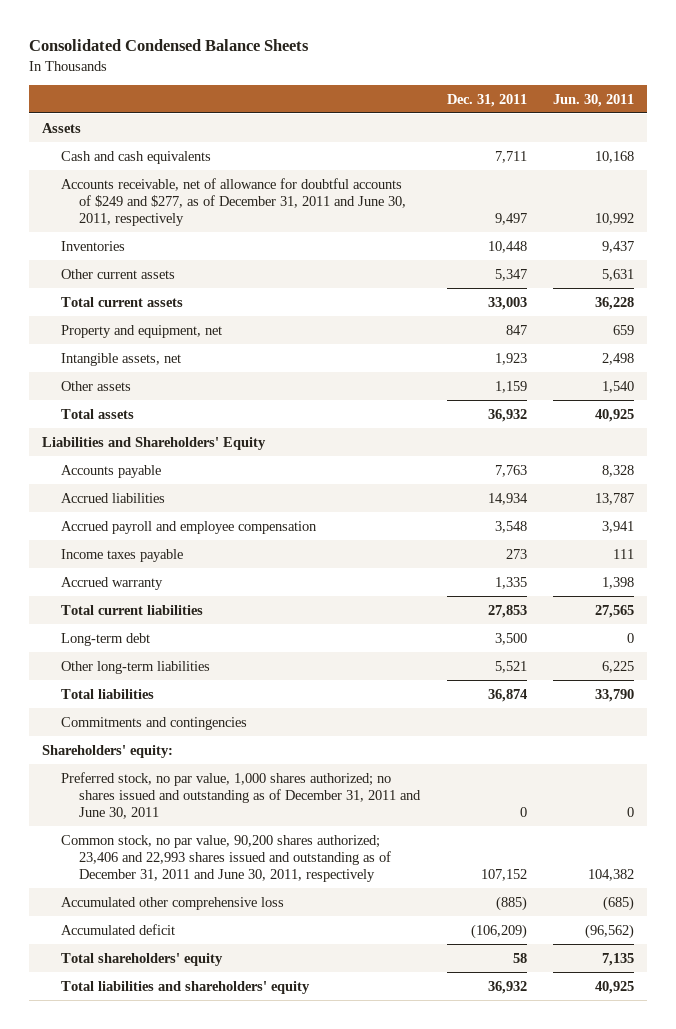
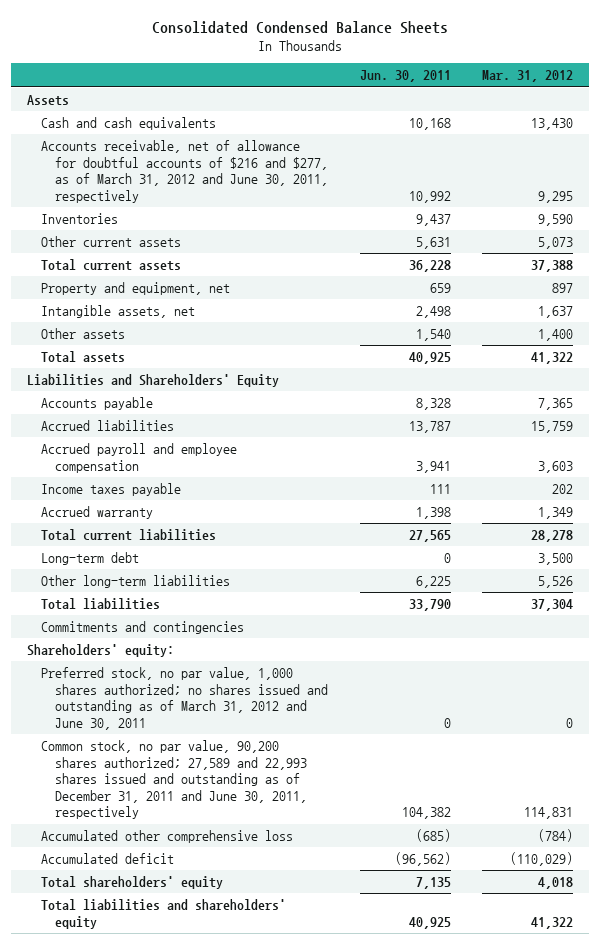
[446,93,527,107] Dec. 31, 2011 -> none
none -> [482,70,574,83] Mar. 31, 2012
[60,177,407,226] Accounts receivable, net of allowance for doubtful accounts of $249 and $277, as of December 31, 2011 and June 30, 2011, respectively -> [41,139,329,203] Accounts receivable, net of allowance for doubtful accounts of $216 and $277, as of March 31, 2012 and June 30, 2011, respectively
[60,771,422,819] Preferred stock, no par value, 1,000 shares authorized; no shares issued and outstanding as of December 31, 2011 and June 30, 2011 -> [41,666,329,730] Preferred stock, no par value, 1,000 shares authorized; no shares issued and outstanding as of March 31, 2012 and June 30, 2011
[60,834,392,882] Common stock, no par value, 90,200 shares authorized; 23,406 and 22,993 shares issued and outstanding as of December 31, 2011 and June 30, 2011, respectively -> [41,739,308,820] Common stock, no par value, 90,200 shares authorized; 27,589 and 22,993 shares issued and outstanding as of December 31, 2011 and June 30, 2011, respectively

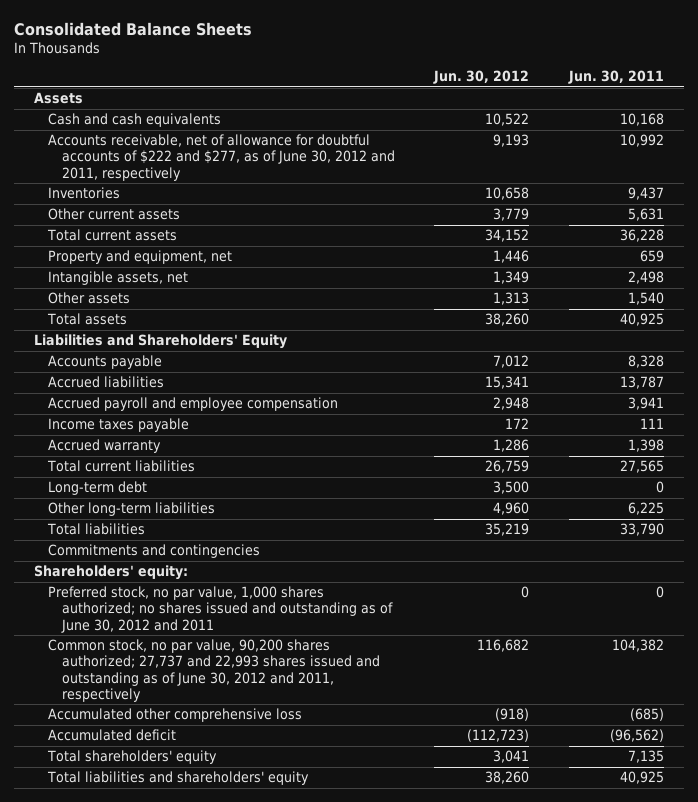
[151,20,448,34] Consolidated Condensed Balance Sheets -> [14,21,253,36] Consolidated Balance Sheets
[482,70,574,83] Mar. 31, 2012 -> none
none -> [433,70,530,85] Jun. 30, 2012
[41,139,329,203] Accounts receivable, net of allowance for doubtful accounts of $216 and $277, as of March 31, 2012 and June 30, 2011, respectively -> [47,134,395,181] Accounts receivable, net of allowance for doubtful accounts of $222 and $277, as of June 30, 2012 and 2011, respectively
[41,666,329,730] Preferred stock, no par value, 1,000 shares authorized; no shares issued and outstanding as of March 31, 2012 and June 30, 2011 -> [47,586,393,633] Preferred stock, no par value, 1,000 shares authorized; no shares issued and outstanding as of June 30, 2012 and 2011
[41,739,308,820] Common stock, no par value, 90,200 shares authorized; 27,589 and 22,993 shares issued and outstanding as of December 31, 2011 and June 30, 2011, respectively -> [47,639,380,702] Common stock, no par value, 90,200 shares authorized; 27,737 and 22,993 shares issued and outstanding as of June 30, 2012 and 2011, respectively

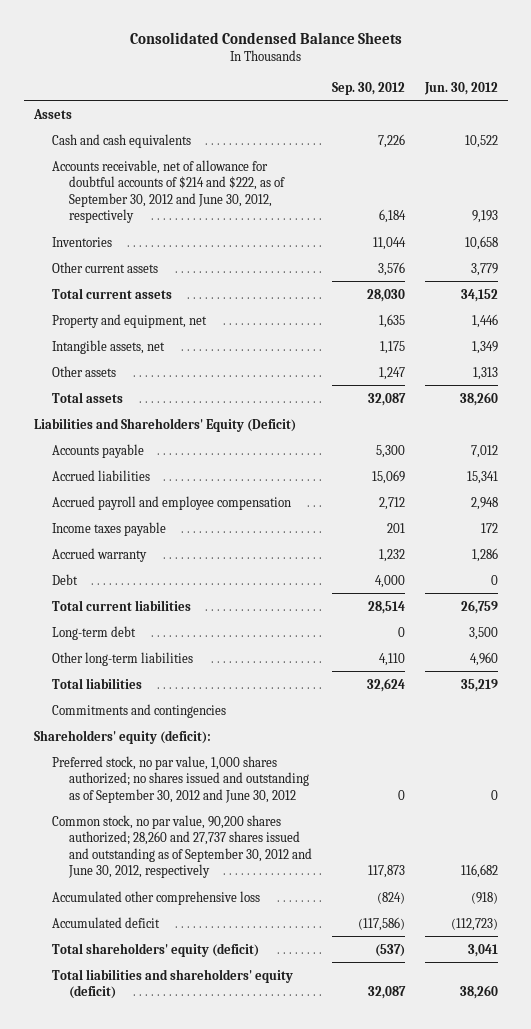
[14,21,253,36] Consolidated Balance Sheets -> [129,31,402,44] Consolidated Condensed Balance Sheets
[567,70,664,85] Jun. 30, 2011 -> none
none -> [331,81,405,95] Sep. 30, 2012
[47,134,395,181] Accounts receivable, net of allowance for doubtful accounts of $222 and $277, as of June 30, 2012 and 2011, respectively -> [51,159,286,224] Accounts receivable, net of allowance for doubtful accounts of $214 and $222, as of September 30, 2012 and June 30, 2012, respectively
[34,334,288,350] Liabilities and Shareholders' Equity -> [33,417,296,432] Liabilities and Shareholders' Equity (Deficit)
none -> [51,573,78,585] Debt
[34,565,189,581] Shareholders' equity: -> [33,729,211,744] Shareholders' equity (deficit):
[47,586,393,633] Preferred stock, no par value, 1,000 shares authorized; no shares issued and outstanding as of June 30, 2012 and 2011 -> [51,755,310,803] Preferred stock, no par value, 1,000 shares authorized; no shares issued and outstanding as of September 30, 2012 and June 30, 2012
[47,639,380,702] Common stock, no par value, 90,200 shares authorized; 27,737 and 22,993 shares issued and outstanding as of June 30, 2012 and 2011, respectively -> [51,814,313,879] Common stock, no par value, 90,200 shares authorized; 28,260 and 27,737 shares issued and outstanding as of September 30, 2012 and June 30, 2012, respectively
[46,750,217,765] Total shareholders' equity -> [51,942,259,957] Total shareholders' equity (deficit)
[46,771,309,786] Total liabilities and shareholders' equity -> [51,968,293,1000] Total liabilities and shareholders' equity (deficit)

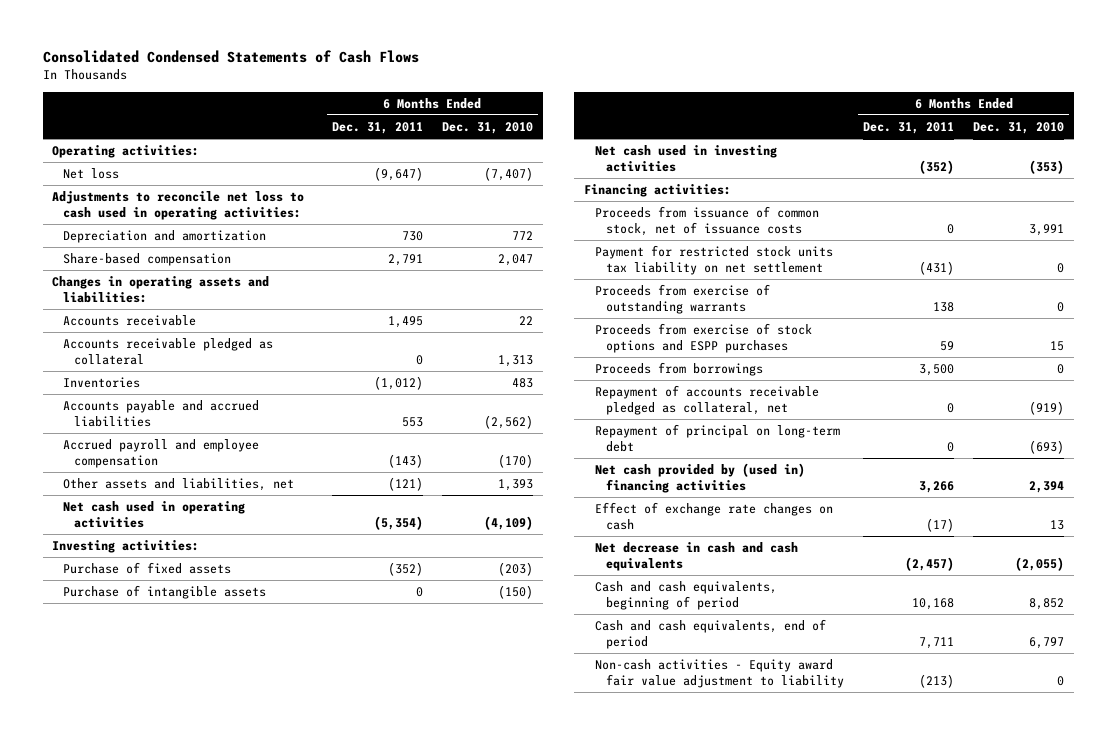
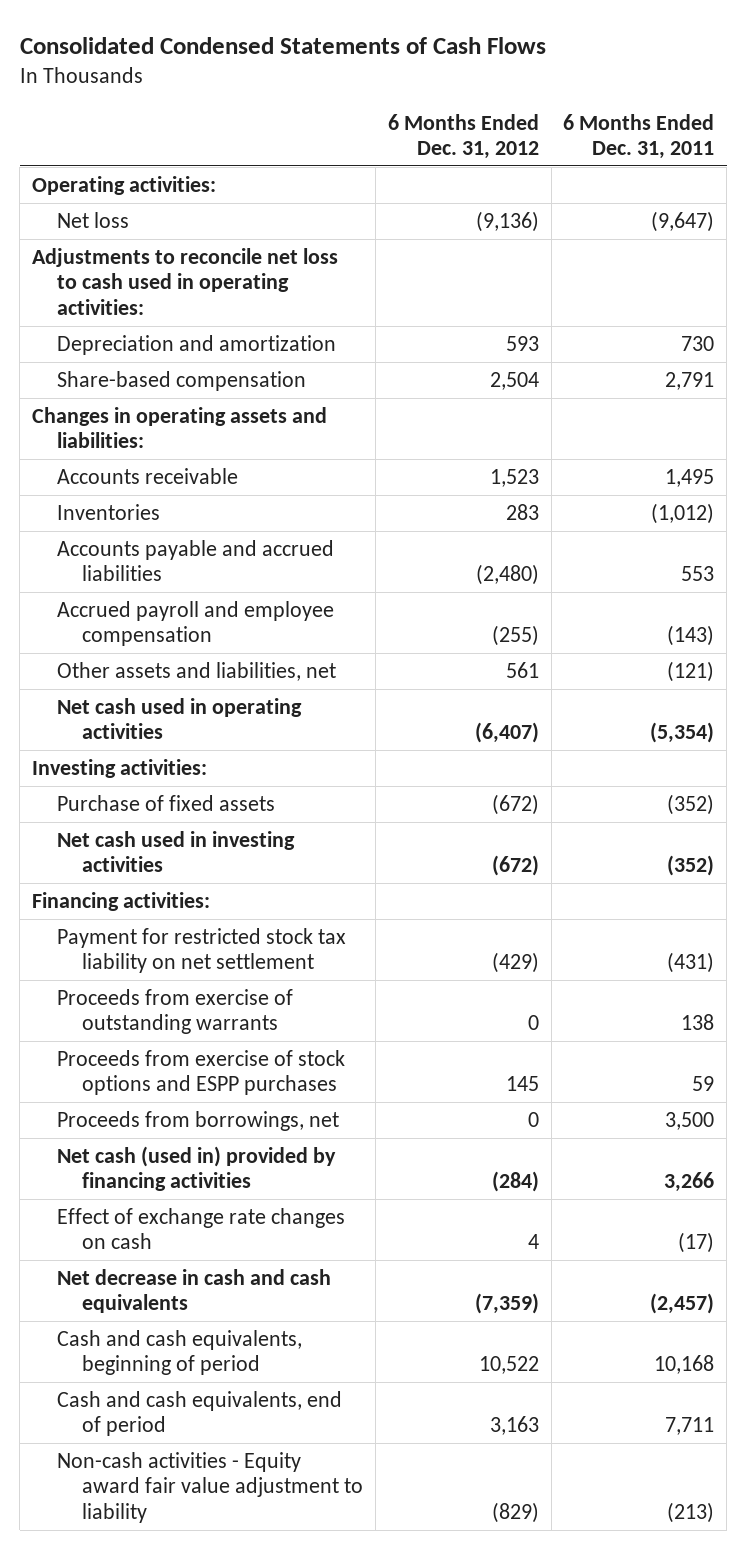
[442,121,534,134] Dec. 31, 2010 -> none
none -> [387,113,539,160] 6 Months Ended Dec. 31, 2012
[63,338,274,365] Accounts receivable pledged as collateral -> none
[63,585,267,600] Purchase of intangible assets -> none
[594,206,819,236] Proceeds from issuance of common stock, net of issuance costs -> none
[594,245,833,275] Payment for restricted stock units tax liability on net settlement -> [57,927,347,974] Payment for restricted stock tax liability on net settlement
[594,385,819,415] Repayment of accounts receivable pledged as collateral, net -> none
[594,424,840,452] Repayment of principal on long-term debt -> none
[594,362,763,377] Proceeds from borrowings -> [57,1110,340,1131] Proceeds from borrowings, net
[594,463,805,493] Net cash provided by (used in) financing activities -> [57,1145,337,1192] Net cash (used in) provided by financing activities

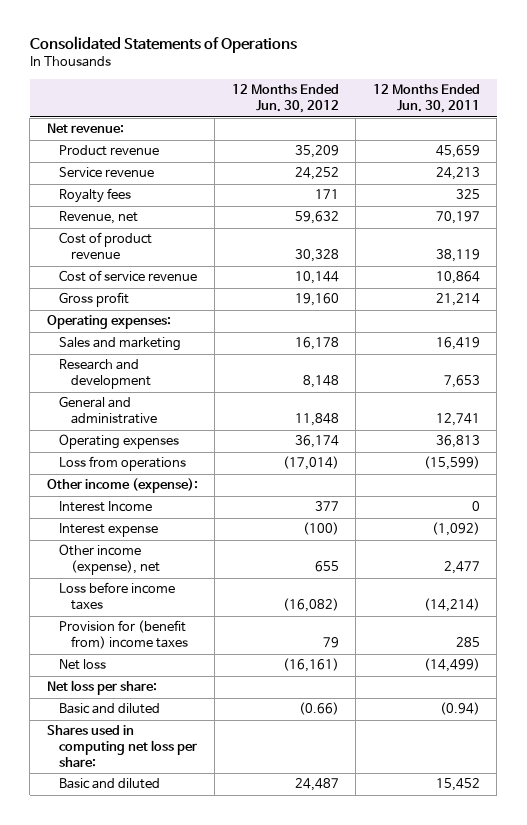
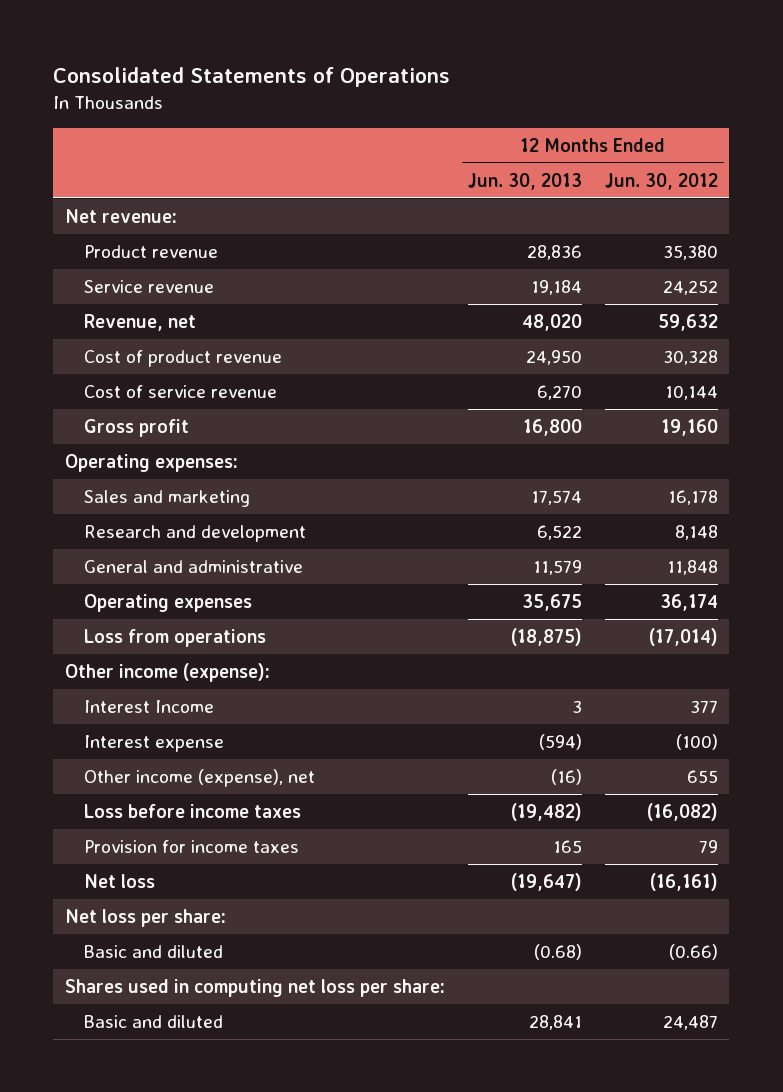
[372,84,480,114] 12 Months Ended Jun. 30, 2011 -> none
none -> [467,172,582,190] Jun. 30, 2013
[294,145,339,159] 35,209 -> [662,244,718,260] 35,380
[58,188,131,204] Royalty fees -> none
[58,620,188,650] Provision for (benefit from) income taxes -> [83,839,299,853] Provision for income taxes

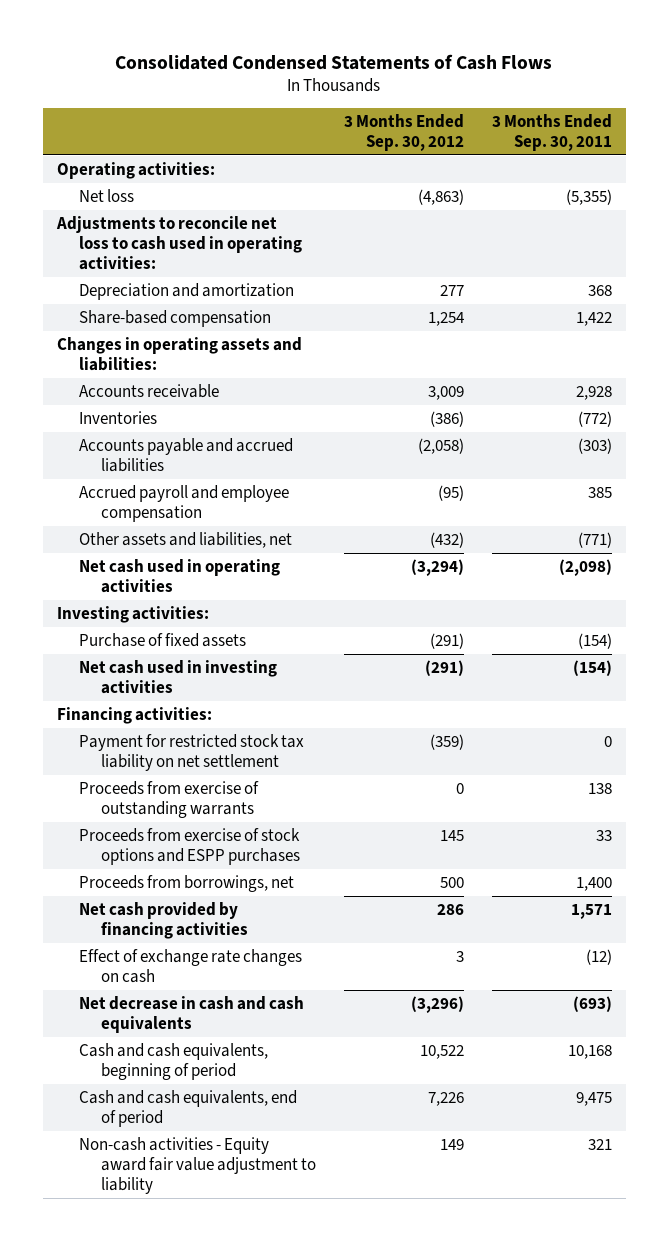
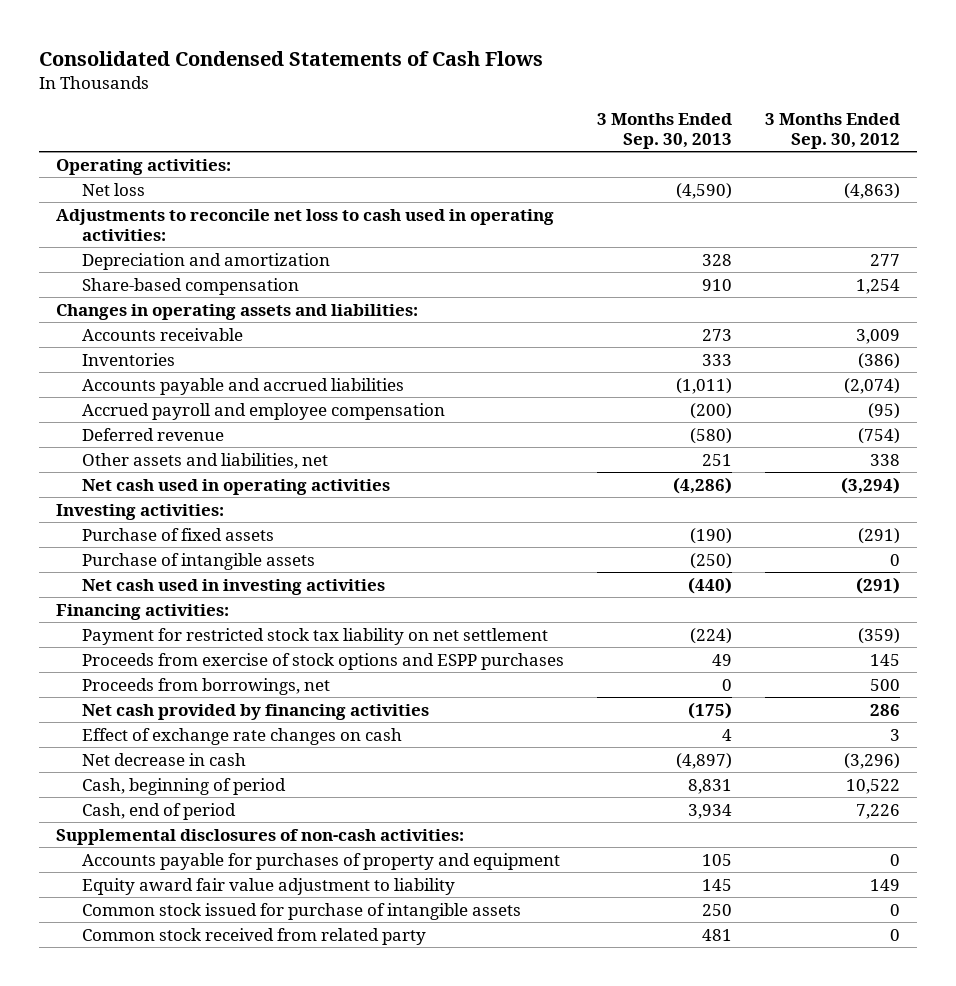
[492,114,613,151] 3 Months Ended Sep. 30, 2011 -> none
none -> [597,112,733,150] 3 Months Ended Sep. 30, 2013
[418,438,465,455] (2,058) -> [844,377,901,394] (2,074)
none -> [81,427,224,441] Deferred revenue
[430,532,465,549] (432) -> [870,453,901,466] 338
none -> [81,552,315,570] Purchase of intangible assets
[78,781,259,818] Proceeds from exercise of outstanding warrants -> none
[78,996,304,1033] Net decrease in cash and cash equivalents -> [81,752,246,766] Net decrease in cash
[78,1043,268,1080] Cash and cash equivalents, beginning of period -> [81,777,286,795] Cash, beginning of period
[78,1090,297,1127] Cash and cash equivalents, end of period -> [81,802,236,820] Cash, end of period
none -> [55,828,464,845] Supplemental disclosures of non-cash activities:
none -> [81,852,560,870] Accounts payable for purchases of property and equipment
[78,1137,316,1194] Non-cash activities - Equity award fair value adjustment to liability -> [81,877,455,895] Equity award fair value adjustment to liability
none -> [81,902,521,920] Common stock issued for purchase of intangible assets
none -> [81,927,426,945] Common stock received from related party

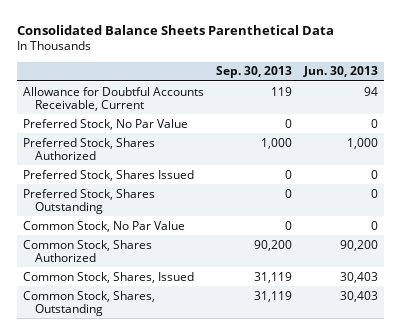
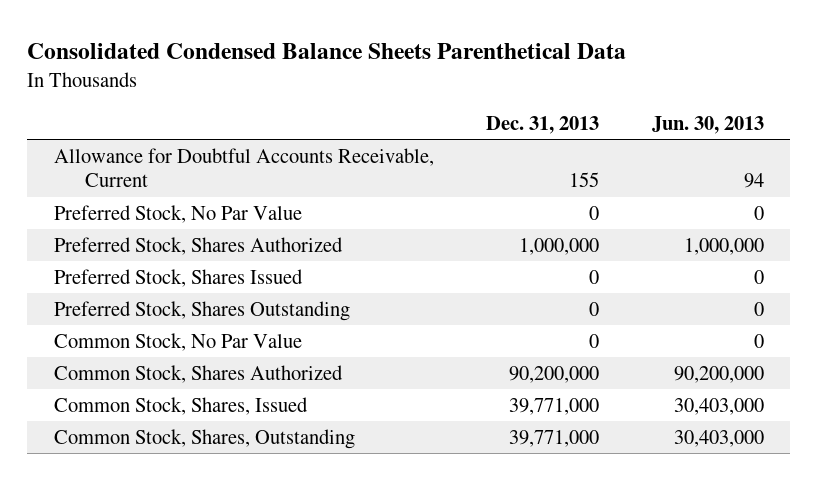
[16,24,334,35] Consolidated Balance Sheets Parenthetical Data -> [27,42,627,59] Consolidated Condensed Balance Sheets Parenthetical Data
[216,66,293,79] Sep. 30, 2013 -> none
none -> [486,115,600,134] Dec. 31, 2013
[347,137,379,149] 1,000 -> [683,237,764,255] 1,000,000
[340,239,379,251] 90,200 -> [673,365,764,383] 90,200,000
[340,271,379,283] 30,403 -> [673,397,764,415] 30,403,000
[340,290,379,302] 30,403 -> [673,429,764,447] 30,403,000

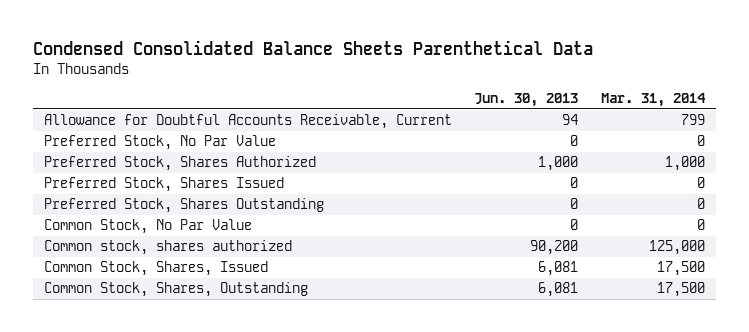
[27,42,627,59] Consolidated Condensed Balance Sheets Parenthetical Data -> [32,39,593,55] Condensed Consolidated Balance Sheets Parenthetical Data
[486,115,600,134] Dec. 31, 2013 -> none
none -> [600,93,706,108] Mar. 31, 2014
[683,237,764,255] 1,000,000 -> [538,156,579,172] 1,000
[53,364,343,383] Common Stock, Shares Authorized -> [44,240,293,256] Common stock, shares authorized
[673,365,764,383] 90,200,000 -> [530,240,579,256] 90,200
[673,397,764,415] 30,403,000 -> [538,261,579,277] 6,081
[673,429,764,447] 30,403,000 -> [538,282,579,298] 6,081

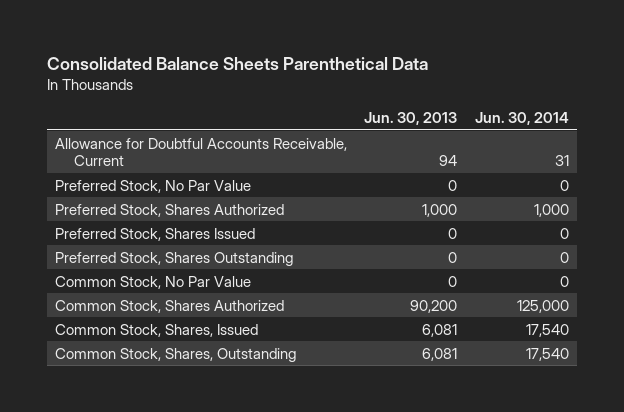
[32,39,593,55] Condensed Consolidated Balance Sheets Parenthetical Data -> [46,56,428,70] Consolidated Balance Sheets Parenthetical Data
[600,93,706,108] Mar. 31, 2014 -> none
none -> [474,111,569,125] Jun. 30, 2014
[44,240,293,256] Common stock, shares authorized -> [55,299,285,313] Common Stock, Shares Authorized

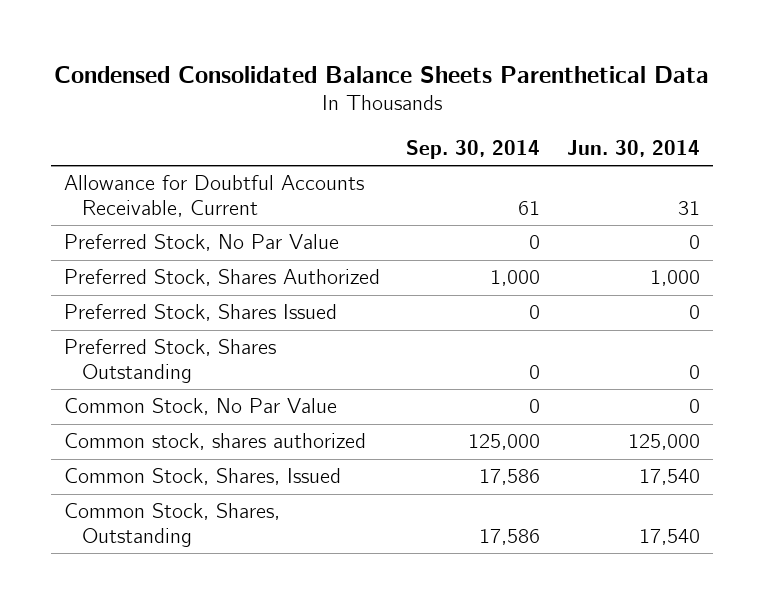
[46,56,428,70] Consolidated Balance Sheets Parenthetical Data -> [53,65,709,83] Condensed Consolidated Balance Sheets Parenthetical Data
[364,111,458,125] Jun. 30, 2013 -> none
none -> [406,140,541,160] Sep. 30, 2014
[55,299,285,313] Common Stock, Shares Authorized -> [64,433,367,451] Common stock, shares authorized

